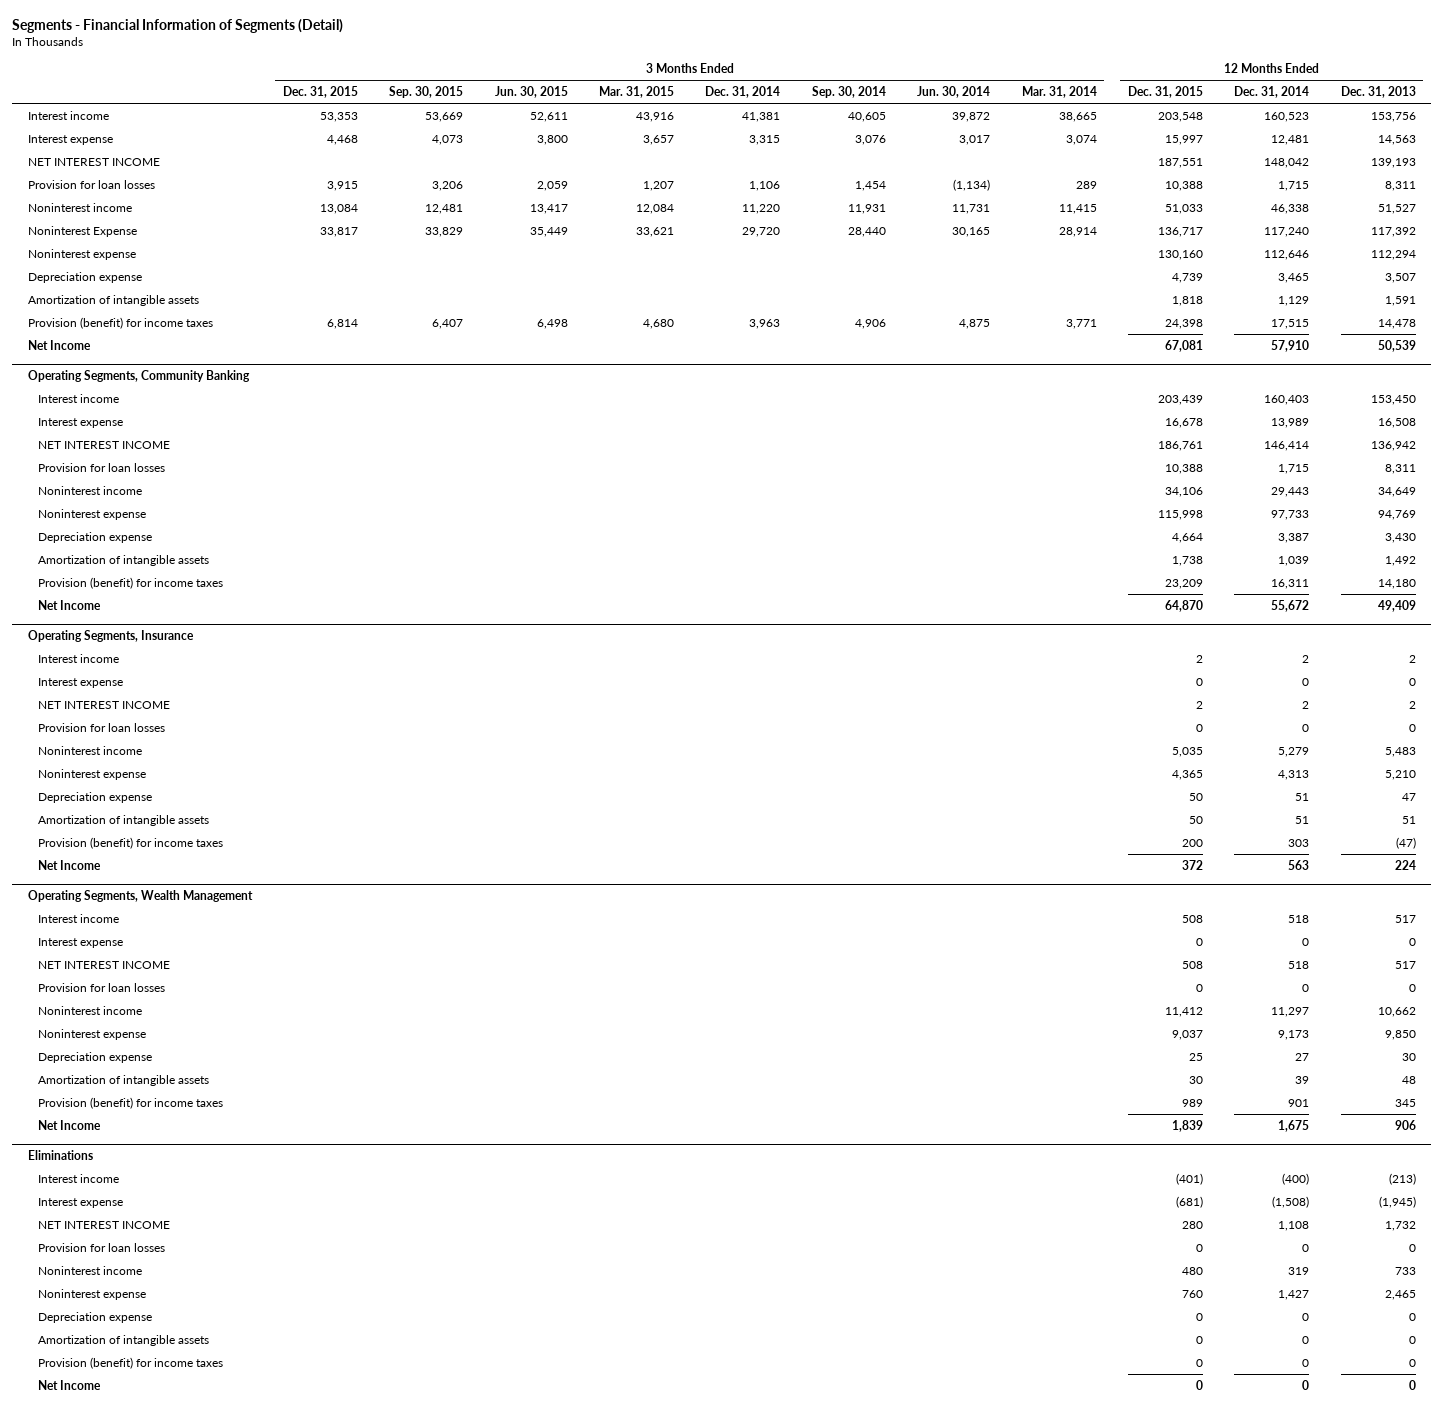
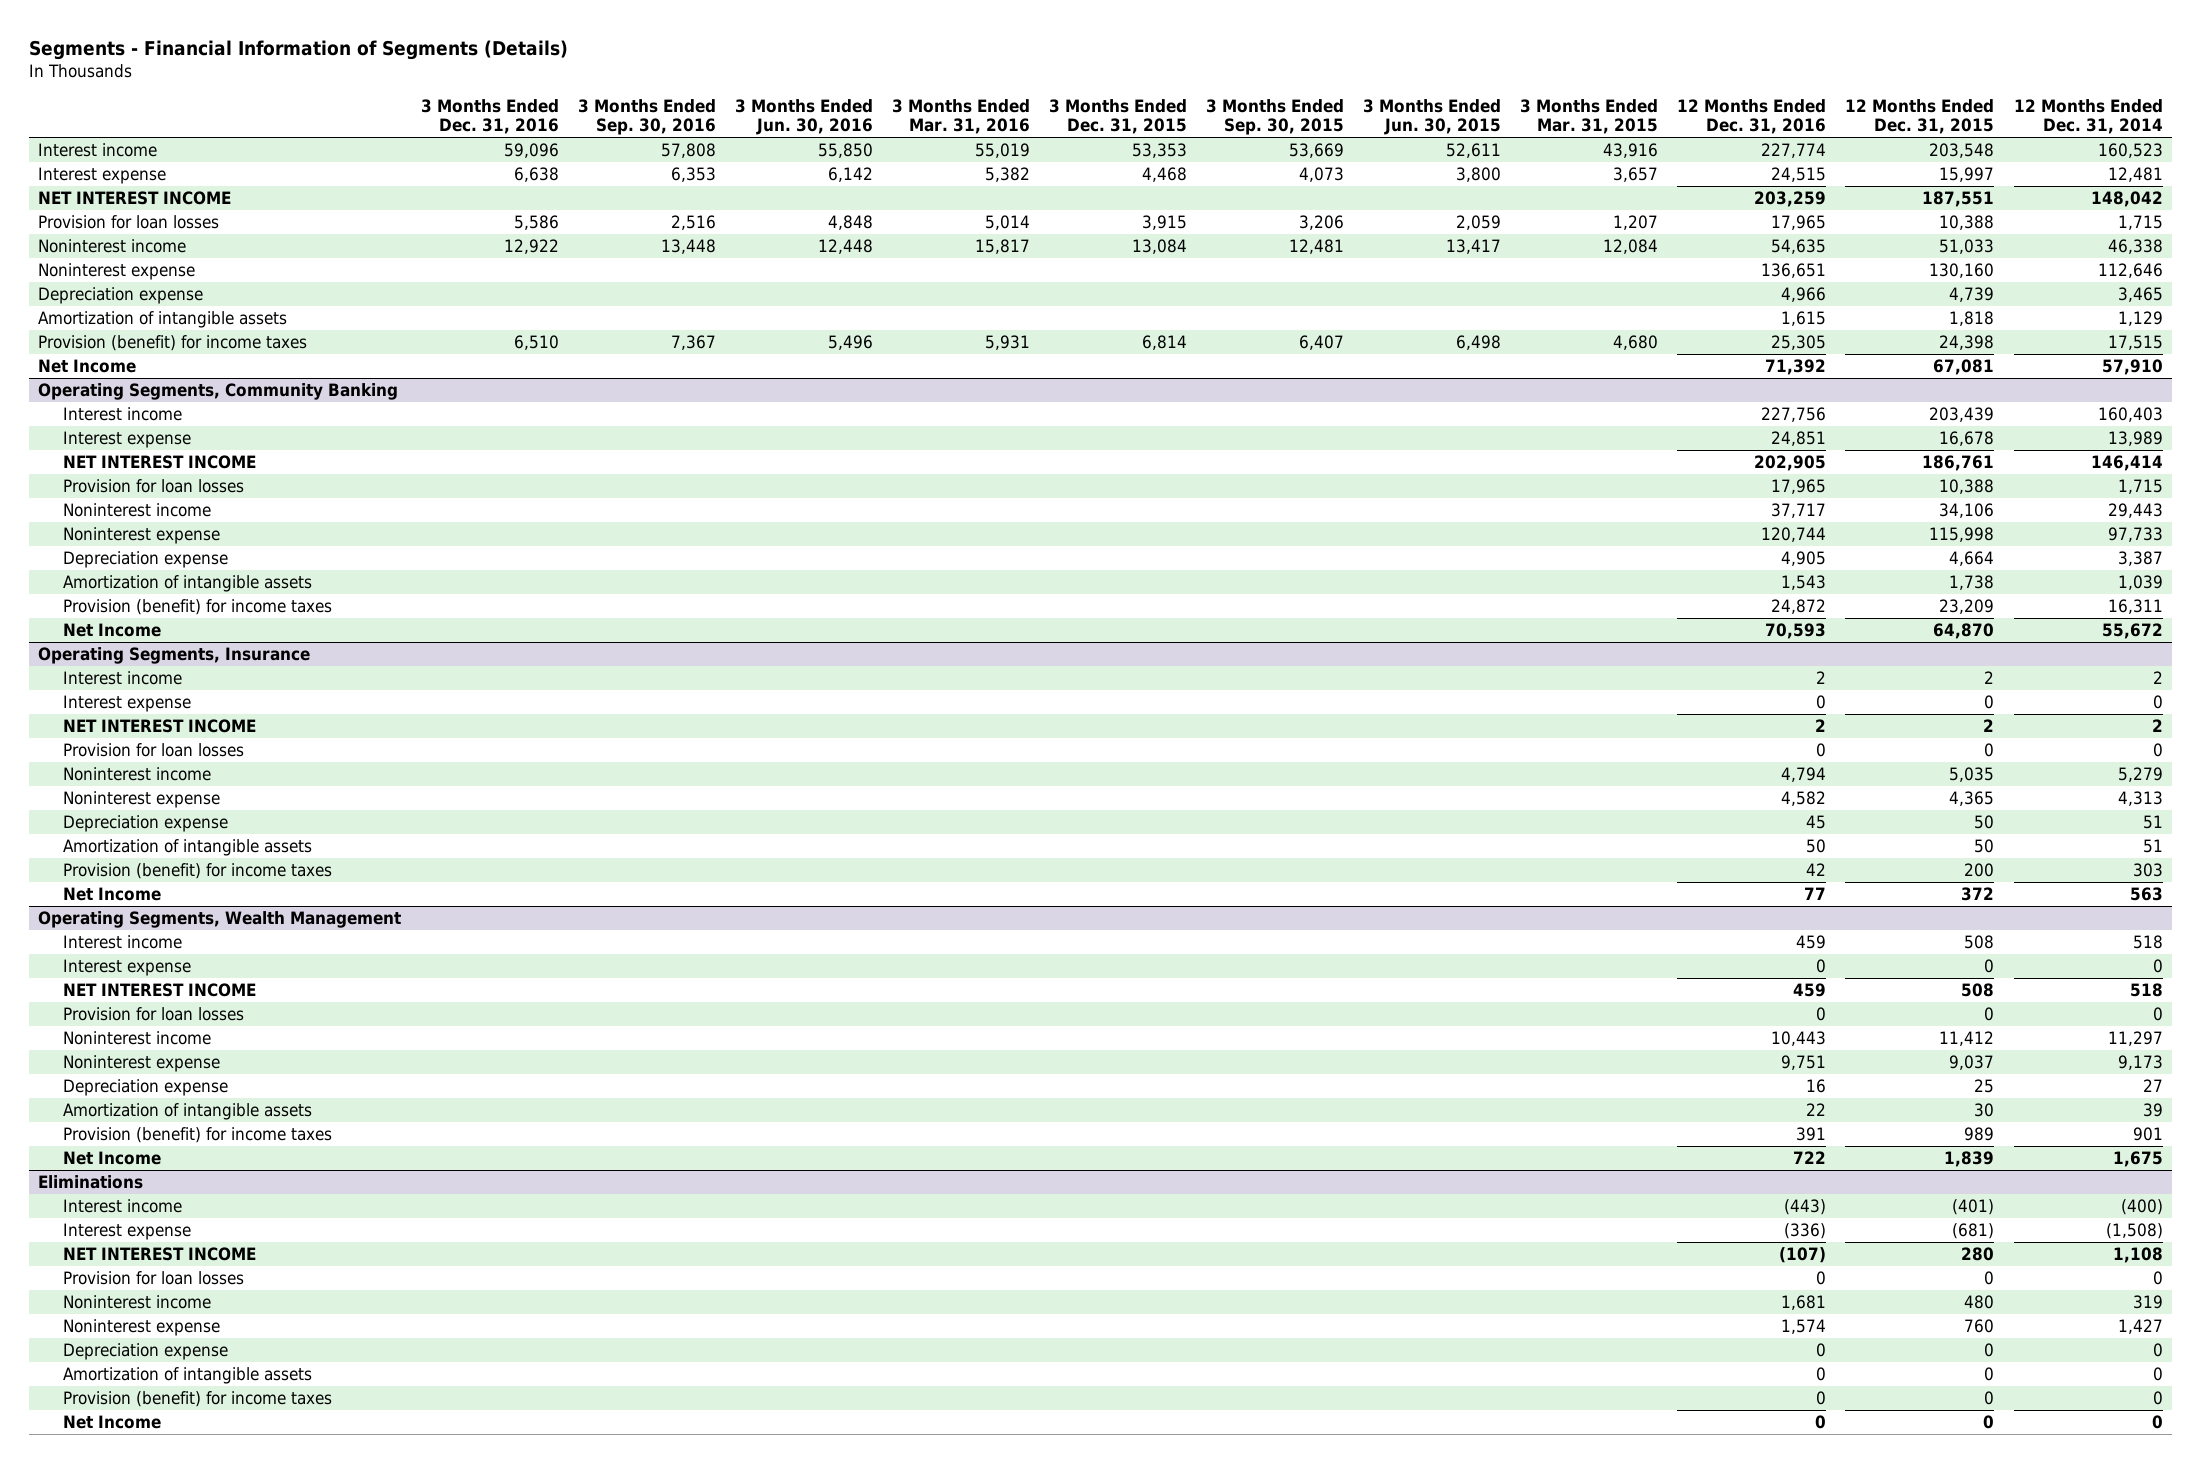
[12,19,344,34] Segments - Financial Information of Segments (Detail) -> [28,39,568,60] Segments - Financial Information of Segments (Details)
[705,85,781,98] Dec. 31, 2014 -> none
[811,85,886,98] Sep. 30, 2014 -> none
[917,85,991,98] Jun. 30, 2014 -> none
[1021,85,1097,98] Mar. 31, 2014 -> none
[1340,85,1416,98] Dec. 31, 2013 -> none
none -> [420,98,559,135] 3 Months Ended Dec. 31, 2016
none -> [577,98,716,136] 3 Months Ended Sep. 30, 2016
none -> [734,98,873,136] 3 Months Ended Jun. 30, 2016
none -> [891,98,1030,135] 3 Months Ended Mar. 31, 2016
none -> [1677,98,1827,135] 12 Months Ended Dec. 31, 2016
[27,225,137,237] Noninterest Expense -> none

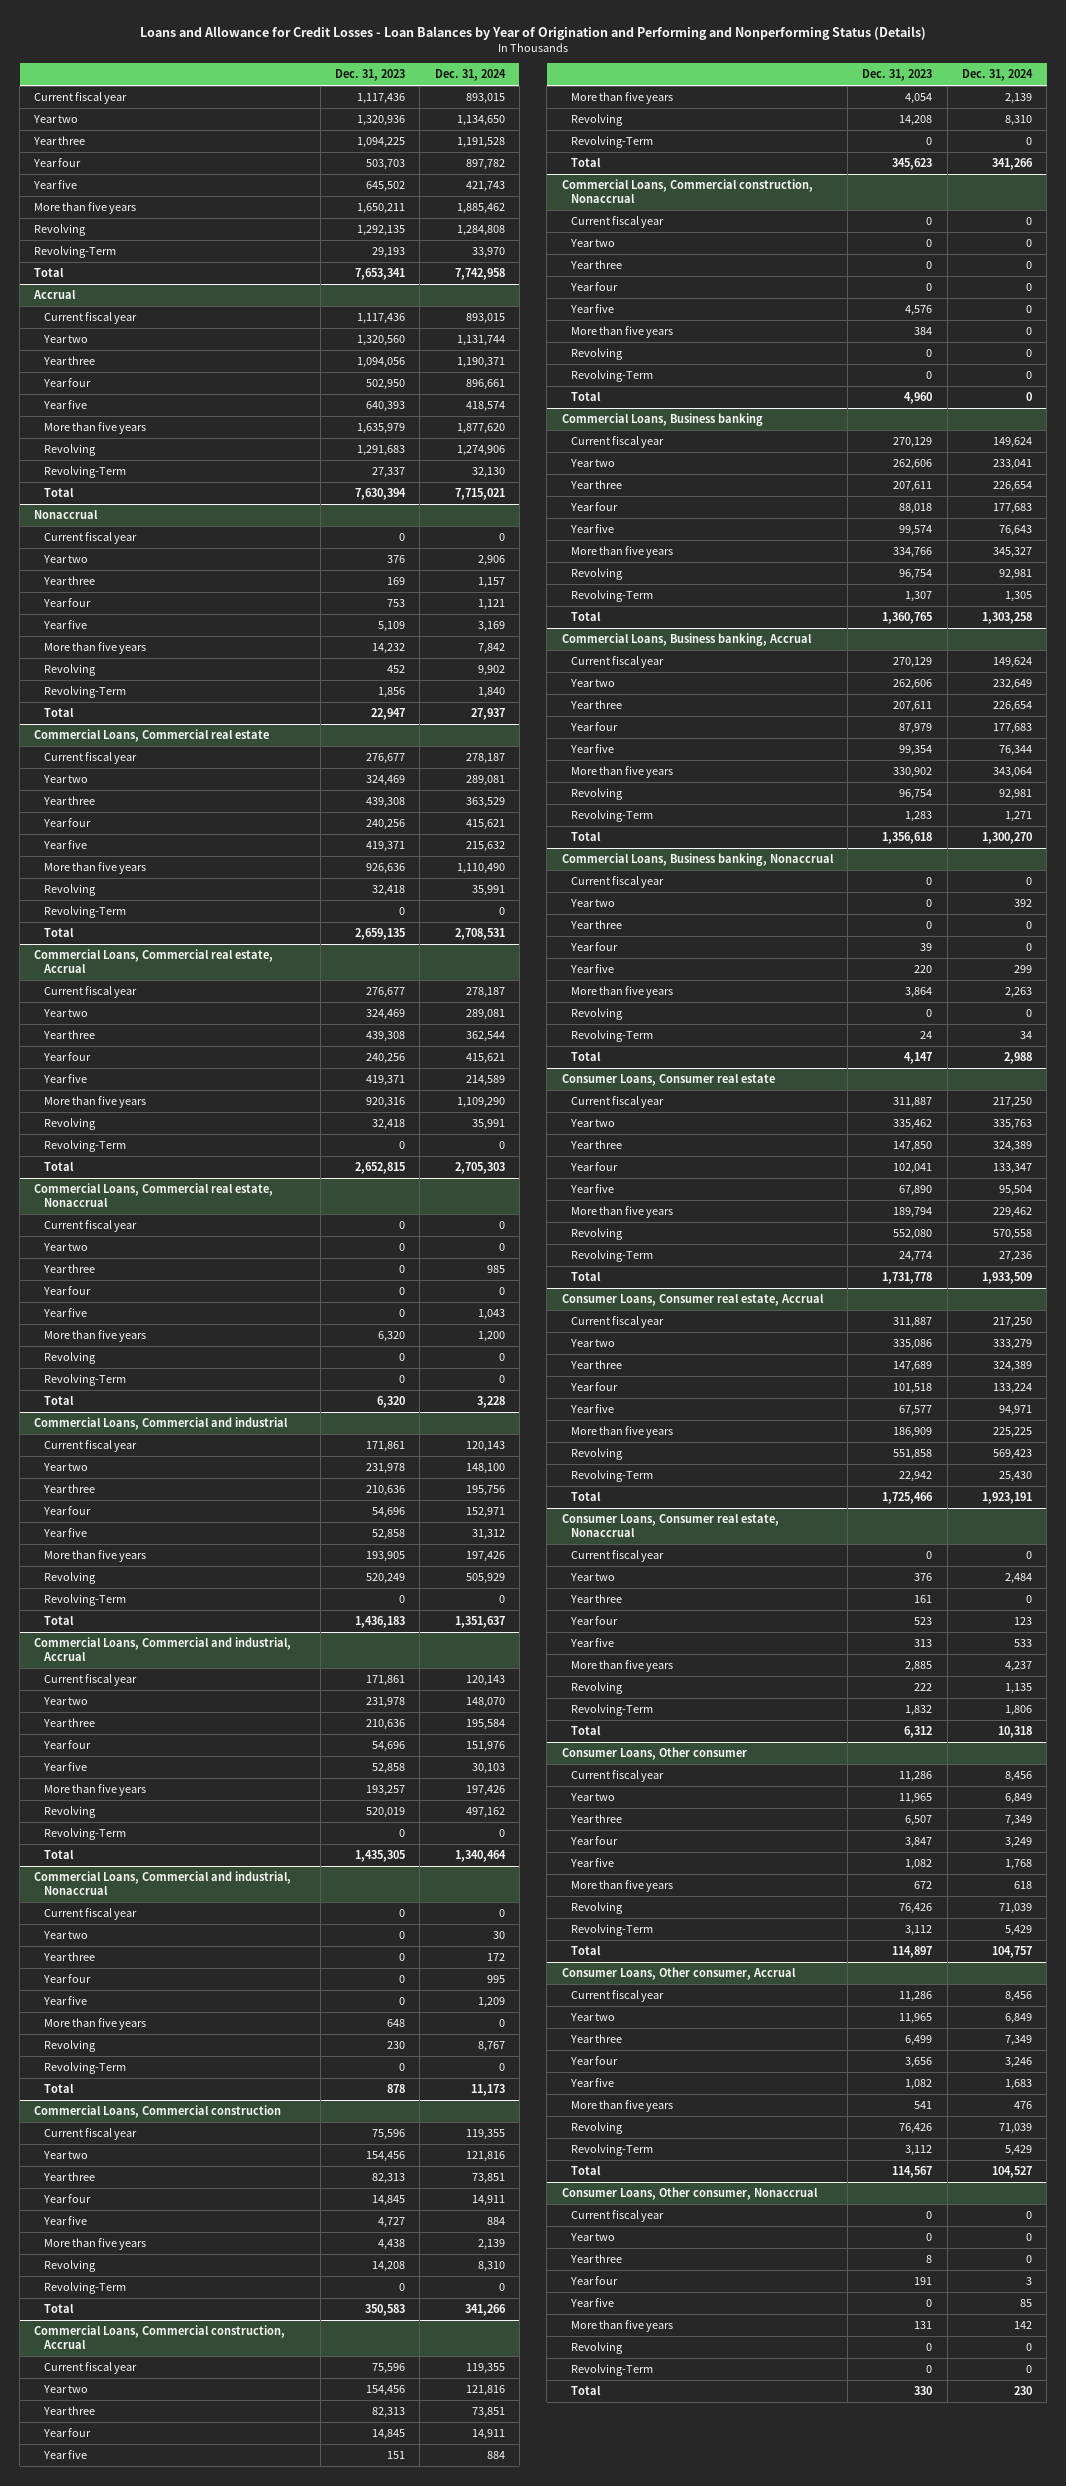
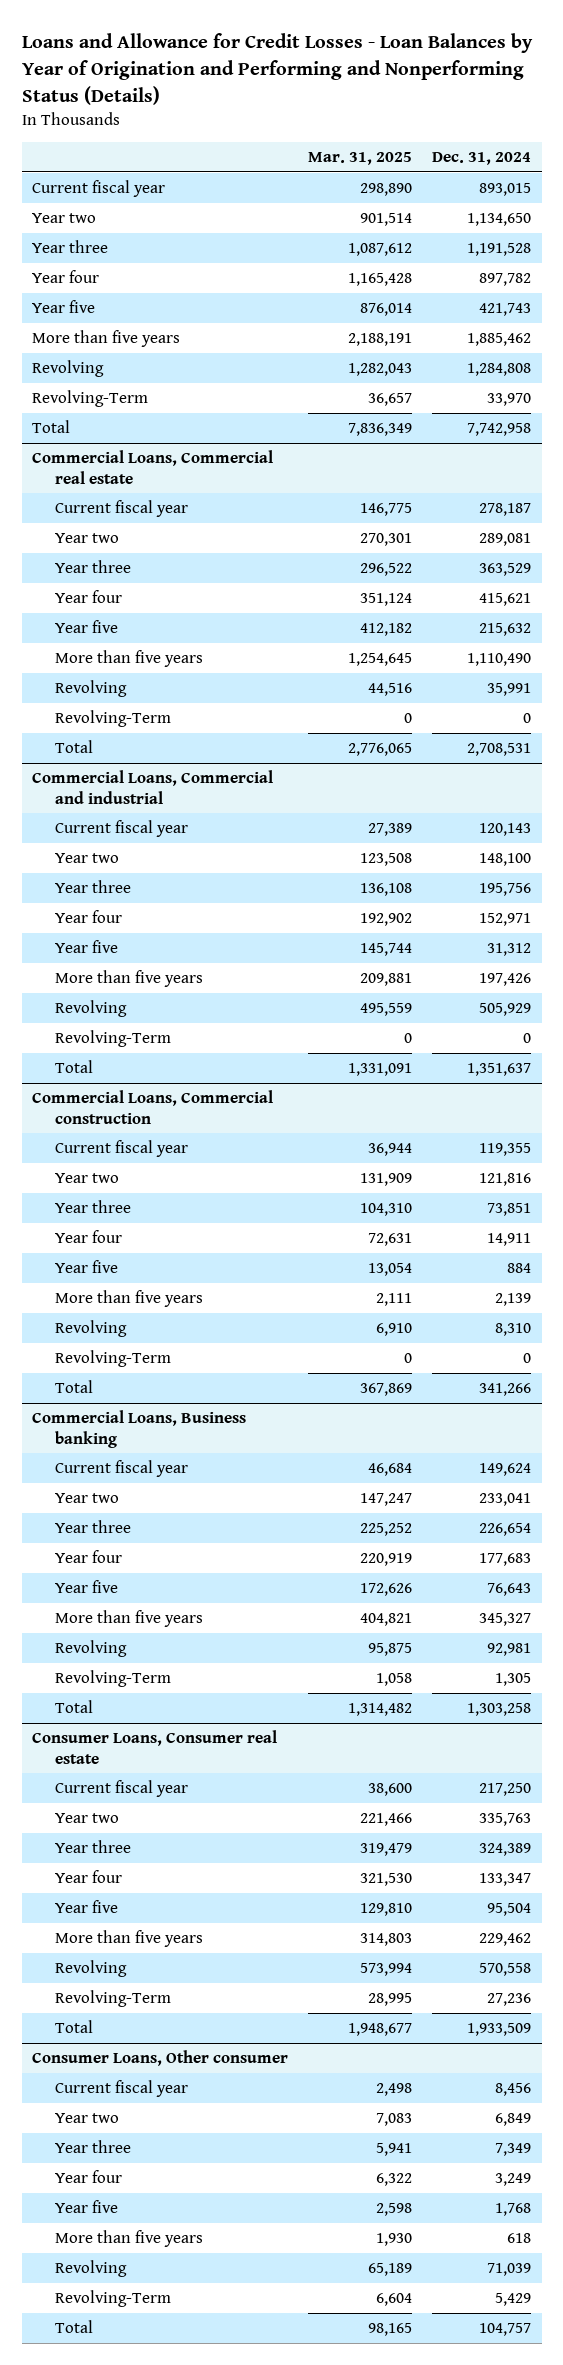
[335,68,406,81] Dec. 31, 2023 -> none
none -> [308,152,413,166] Mar. 31, 2025
[33,290,77,300] Accrual -> none
[43,312,137,325] Current fiscal year -> none
[42,335,88,344] Year two -> none
[42,356,95,366] Year three -> none
[42,378,91,388] Year four -> none
[42,400,87,410] Year five -> none
[43,422,146,435] More than five years -> none
[43,444,96,457] Revolving -> none
[43,466,126,479] Revolving-Term -> none
[43,488,74,498] Total -> none
[34,510,99,520] Nonaccrual -> none
[43,532,137,545] Current fiscal year -> none
[42,555,88,564] Year two -> none
[42,576,95,586] Year three -> none
[42,598,91,608] Year four -> none
[42,620,87,630] Year five -> none
[43,642,146,655] More than five years -> none
[43,664,96,677] Revolving -> none
[43,686,126,699] Revolving-Term -> none
[43,708,74,718] Total -> none
[34,949,274,974] Commercial Loans, Commercial real estate, Accrual -> none
[43,986,137,999] Current fiscal year -> none
[42,1009,88,1018] Year two -> none
[42,1030,95,1040] Year three -> none
[42,1052,91,1062] Year four -> none
[42,1074,87,1084] Year five -> none
[43,1096,146,1109] More than five years -> none
[43,1118,96,1131] Revolving -> none
[43,1140,126,1153] Revolving-Term -> none
[43,1162,74,1172] Total -> none
[34,1183,274,1208] Commercial Loans, Commercial real estate, Nonaccrual -> none
[43,1220,137,1233] Current fiscal year -> none
[42,1243,88,1252] Year two -> none
[42,1264,95,1274] Year three -> none
[42,1286,91,1296] Year four -> none
[42,1308,87,1318] Year five -> none
[43,1330,146,1343] More than five years -> none
[43,1352,96,1365] Revolving -> none
[43,1374,126,1387] Revolving-Term -> none
[43,1396,74,1406] Total -> none
[34,1637,292,1662] Commercial Loans, Commercial and industrial, Accrual -> none
[43,1674,137,1687] Current fiscal year -> none
[42,1697,88,1706] Year two -> none
[42,1718,95,1728] Year three -> none
[42,1740,91,1750] Year four -> none
[42,1762,87,1772] Year five -> none
[43,1784,146,1797] More than five years -> none
[43,1806,96,1819] Revolving -> none
[43,1828,126,1841] Revolving-Term -> none
[43,1850,74,1860] Total -> none
[34,1871,292,1896] Commercial Loans, Commercial and industrial, Nonaccrual -> none
[43,1908,137,1921] Current fiscal year -> none
[42,1931,88,1940] Year two -> none
[42,1952,95,1962] Year three -> none
[42,1974,91,1984] Year four -> none
[42,1996,87,2006] Year five -> none
[43,2018,146,2031] More than five years -> none
[43,2040,96,2053] Revolving -> none
[43,2062,126,2075] Revolving-Term -> none
[43,2084,74,2094] Total -> none
[34,2325,286,2350] Commercial Loans, Commercial construction, Accrual -> none
[43,2362,137,2375] Current fiscal year -> none
[42,2385,88,2394] Year two -> none
[42,2406,95,2416] Year three -> none
[42,2428,91,2438] Year four -> none
[42,2450,87,2460] Year five -> none
[571,92,674,105] More than five years -> none
[571,114,624,127] Revolving -> none
[571,136,654,149] Revolving-Term -> none
[571,158,602,168] Total -> none
[561,179,813,204] Commercial Loans, Commercial construction, Nonaccrual -> none
[571,216,665,229] Current fiscal year -> none
[570,239,616,248] Year two -> none
[570,260,623,270] Year three -> none
[570,282,619,292] Year four -> none
[570,304,615,314] Year five -> none
[571,326,674,339] More than five years -> none
[571,348,624,361] Revolving -> none
[571,370,654,383] Revolving-Term -> none
[571,392,602,402] Total -> none
[561,633,812,647] Commercial Loans, Business banking, Accrual -> none
[571,656,665,669] Current fiscal year -> none
[570,679,616,688] Year two -> none
[570,700,623,710] Year three -> none
[570,722,619,732] Year four -> none
[570,744,615,754] Year five -> none
[571,766,674,779] More than five years -> none
[571,788,624,801] Revolving -> none
[571,810,654,823] Revolving-Term -> none
[571,832,602,842] Total -> none
[561,853,834,867] Commercial Loans, Business banking, Nonaccrual -> none
[571,876,665,889] Current fiscal year -> none
[570,899,616,908] Year two -> none
[570,920,623,930] Year three -> none
[570,942,619,952] Year four -> none
[570,964,615,974] Year five -> none
[571,986,674,999] More than five years -> none
[571,1008,624,1021] Revolving -> none
[571,1030,654,1043] Revolving-Term -> none
[571,1052,602,1062] Total -> none
[561,1294,824,1307] Consumer Loans, Consumer real estate, Accrual -> none
[571,1316,665,1329] Current fiscal year -> none
[570,1339,616,1348] Year two -> none
[570,1360,623,1370] Year three -> none
[570,1382,619,1392] Year four -> none
[570,1404,615,1414] Year five -> none
[571,1426,674,1439] More than five years -> none
[571,1448,624,1461] Revolving -> none
[571,1470,654,1483] Revolving-Term -> none
[571,1492,602,1502] Total -> none
[561,1514,779,1538] Consumer Loans, Consumer real estate, Nonaccrual -> none
[571,1550,665,1563] Current fiscal year -> none
[570,1573,616,1582] Year two -> none
[570,1594,623,1604] Year three -> none
[570,1616,619,1626] Year four -> none
[570,1638,615,1648] Year five -> none
[571,1660,674,1673] More than five years -> none
[571,1682,624,1695] Revolving -> none
[571,1704,654,1717] Revolving-Term -> none
[571,1726,602,1736] Total -> none
[561,1967,796,1981] Consumer Loans, Other consumer, Accrual -> none
[571,1990,665,2003] Current fiscal year -> none
[570,2013,616,2022] Year two -> none
[570,2034,623,2044] Year three -> none
[570,2056,619,2066] Year four -> none
[570,2078,615,2088] Year five -> none
[571,2100,674,2113] More than five years -> none
[571,2122,624,2135] Revolving -> none
[571,2144,654,2157] Revolving-Term -> none
[571,2166,602,2176] Total -> none
[561,2187,818,2201] Consumer Loans, Other consumer, Nonaccrual -> none
[571,2210,665,2223] Current fiscal year -> none
[570,2233,616,2242] Year two -> none
[570,2254,623,2264] Year three -> none
[570,2276,619,2286] Year four -> none
[570,2298,615,2308] Year five -> none
[571,2320,674,2333] More than five years -> none
[571,2342,624,2355] Revolving -> none
[571,2364,654,2377] Revolving-Term -> none
[571,2386,602,2396] Total -> none

